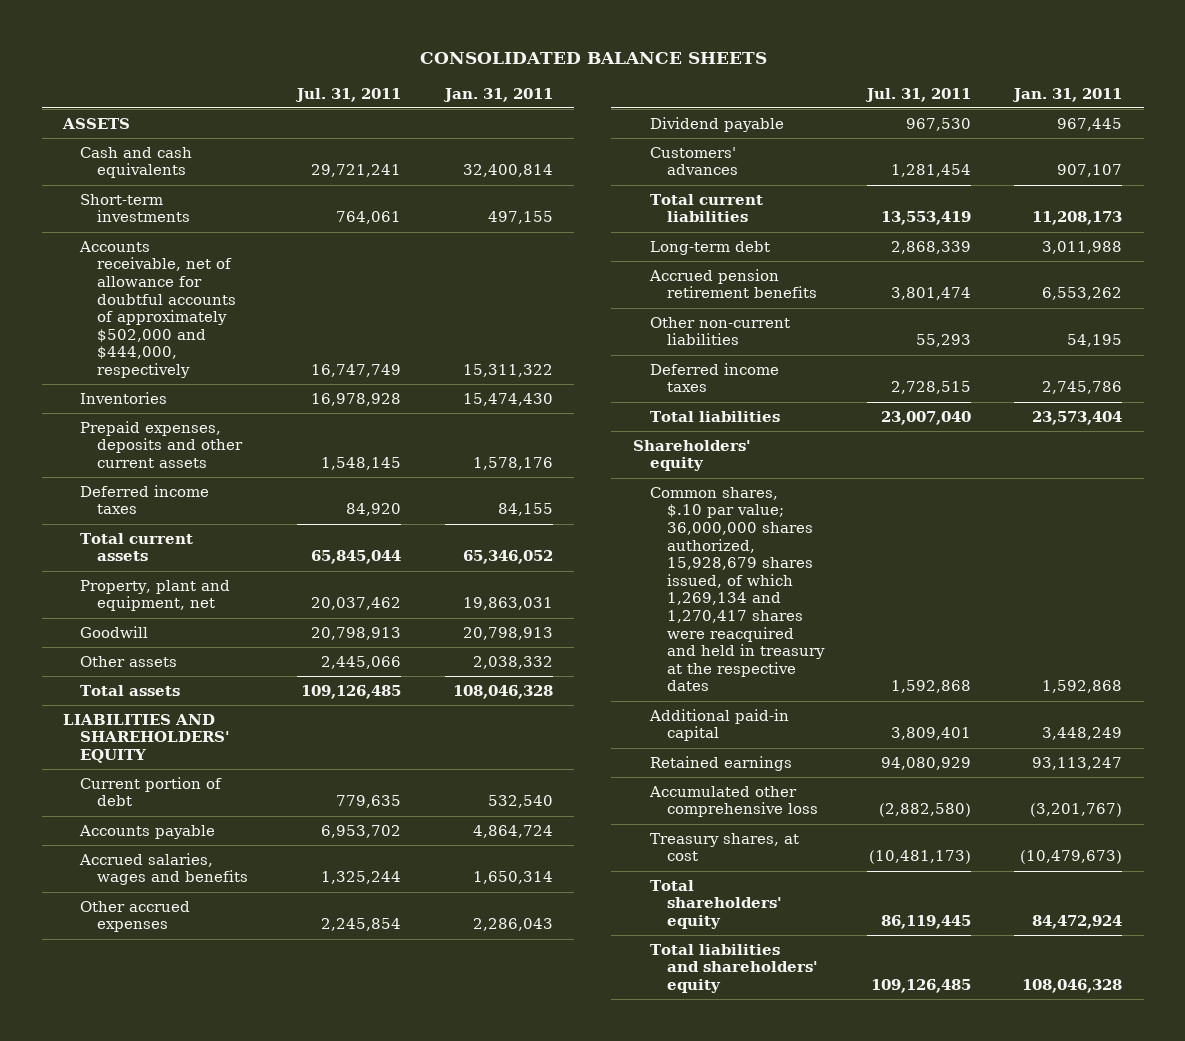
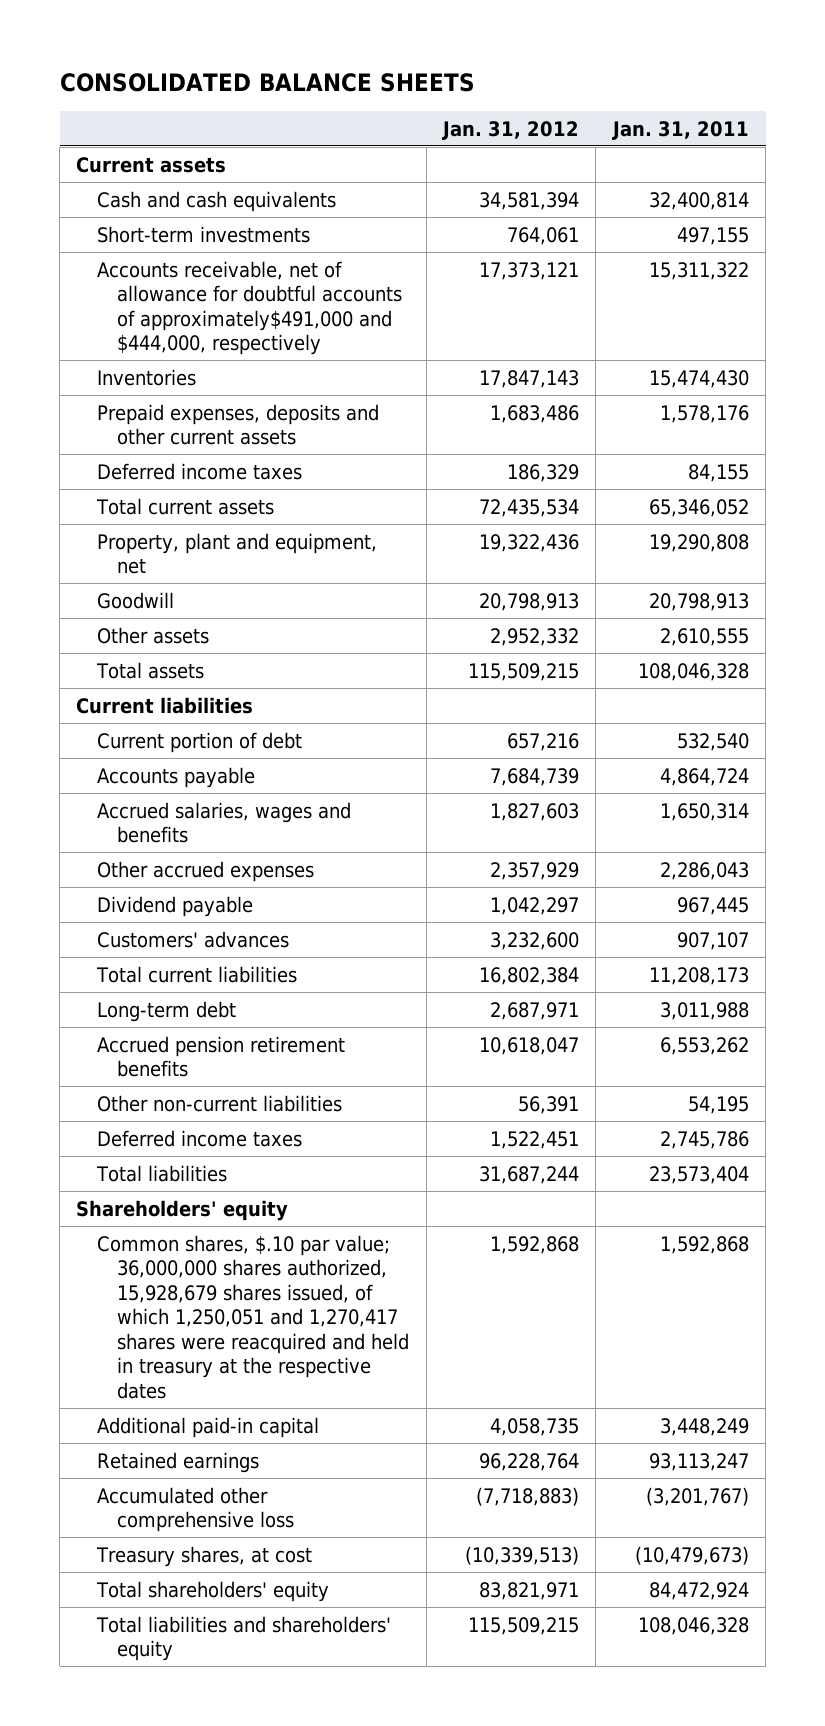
[295,87,402,102] Jul. 31, 2011 -> none
none -> [442,120,580,140] Jan. 31, 2012
[62,117,131,129] ASSETS -> [76,156,227,173] Current assets
[79,240,237,379] Accounts receivable, net of allowance for doubtful accounts of approximately $502,000 and $444,000, respectively -> [96,260,403,356] Accounts receivable, net of allowance for doubtful accounts of approximately$491,000 and $444,000, respectively
[462,597,553,611] 19,863,031 -> [648,533,749,552] 19,290,808
[472,655,553,669] 2,038,332 -> [659,627,749,646] 2,610,555
[63,713,231,764] LIABILITIES AND SHAREHOLDERS' EQUITY -> [76,696,254,714] Current liabilities
[649,486,825,692] Common shares, $.10 par value; 36,000,000 shares authorized, 15,928,679 shares issued, of which 1,269,134 and 1,270,417 shares were reacquired and held in treasury at the respective dates -> [96,1234,410,1399] Common shares, $.10 par value; 36,000,000 shares authorized, 15,928,679 shares issued, of which 1,250,051 and 1,270,417 shares were reacquired and held in treasury at the respective dates

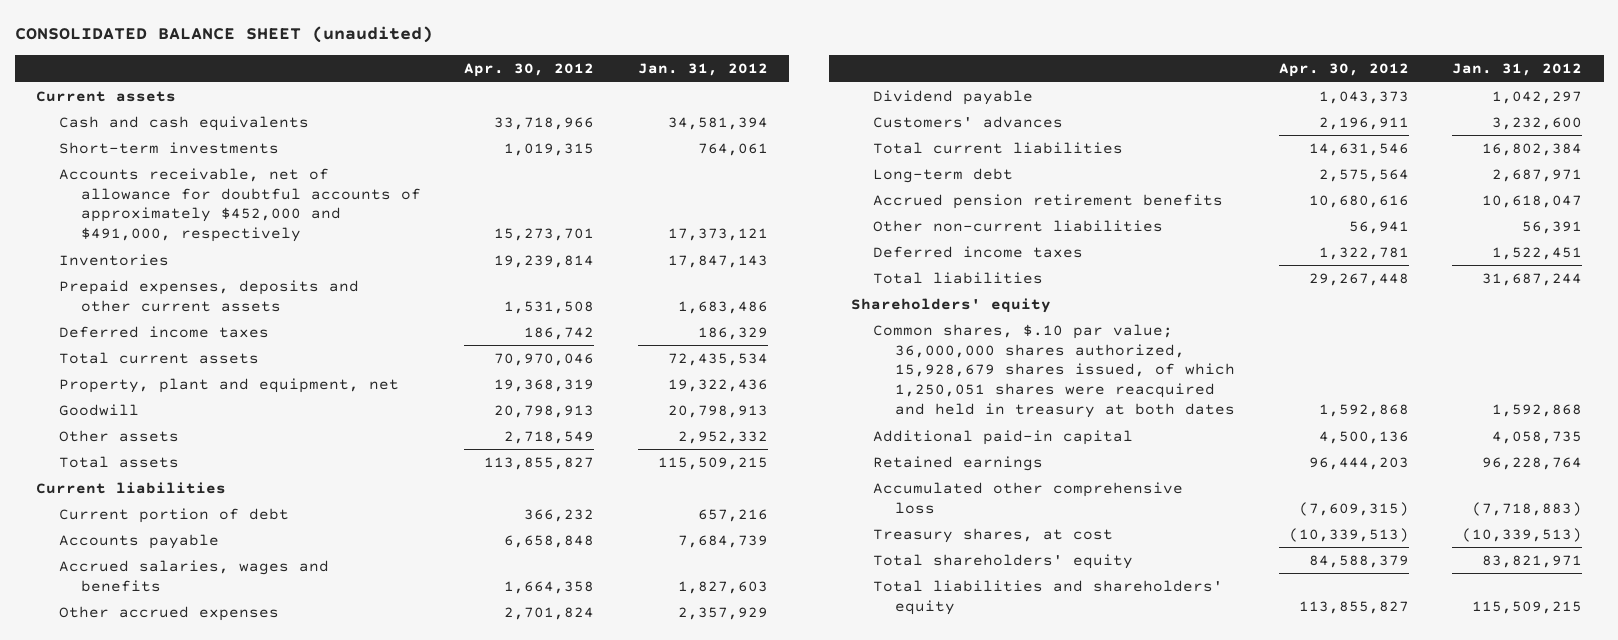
[59,72,475,92] CONSOLIDATED BALANCE SHEETS -> [14,26,433,44] CONSOLIDATED BALANCE SHEET (unaudited)
[611,120,749,140] Jan. 31, 2011 -> none
none -> [464,63,595,78] Apr. 30, 2012
[96,260,403,356] Accounts receivable, net of allowance for doubtful accounts of approximately$491,000 and $444,000, respectively -> [58,167,421,243] Accounts receivable, net of allowance for doubtful accounts of approximately $452,000 and $491,000, respectively
[96,1234,410,1399] Common shares, $.10 par value; 36,000,000 shares authorized, 15,928,679 shares issued, of which 1,250,051 and 1,270,417 shares were reacquired and held in treasury at the respective dates -> [873,323,1236,419] Common shares, $.10 par value; 36,000,000 shares authorized, 15,928,679 shares issued, of which 1,250,051 shares were reacquired and held in treasury at both dates

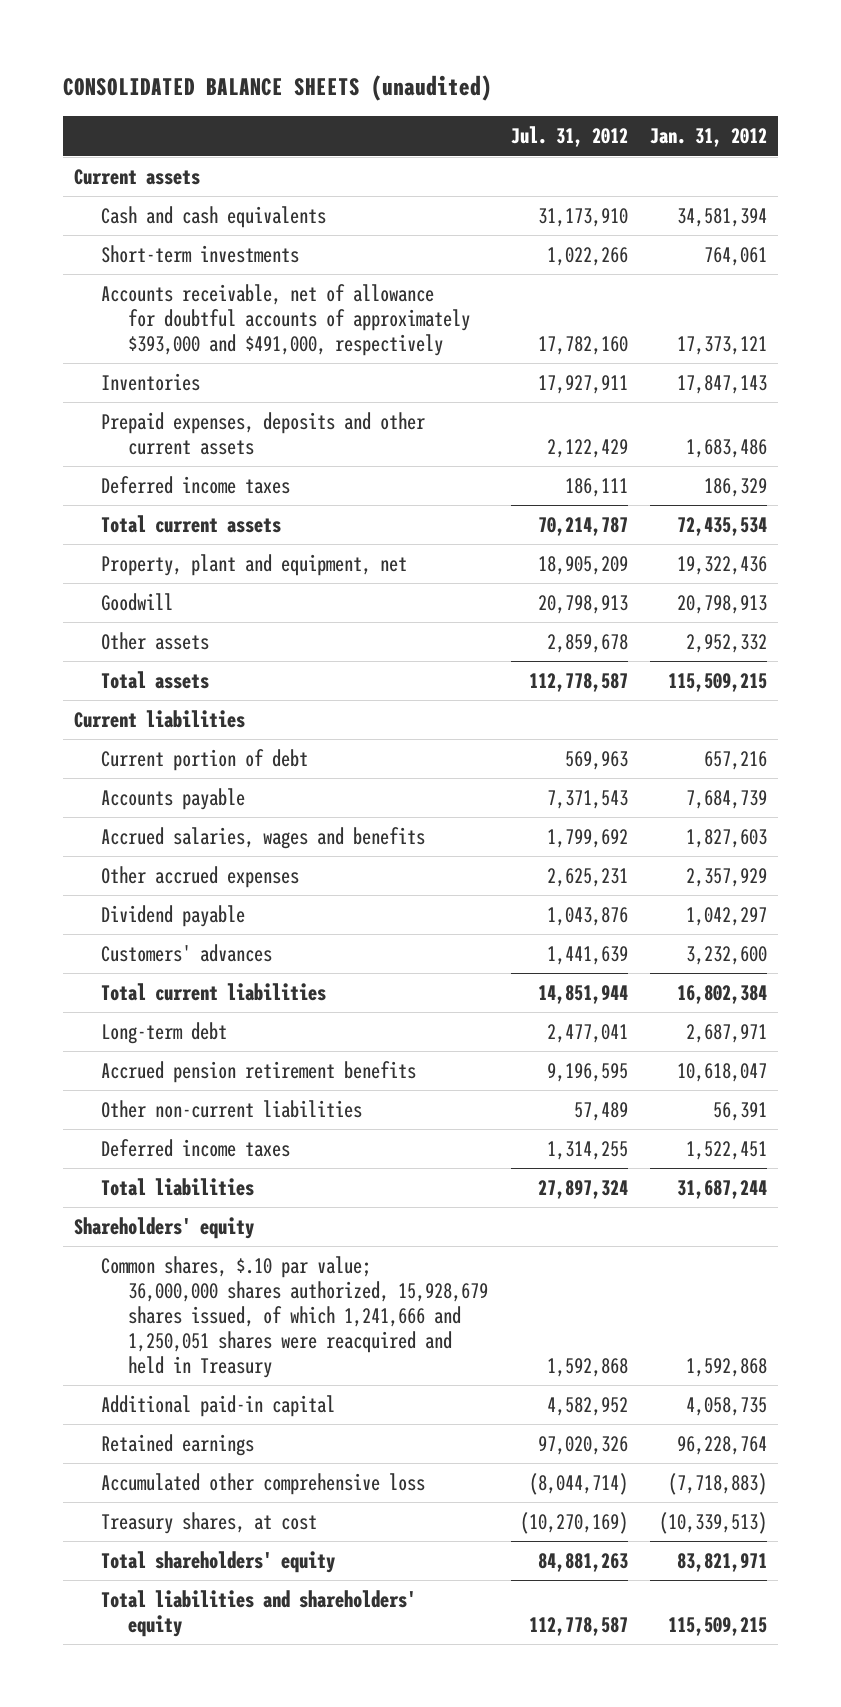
[14,26,433,44] CONSOLIDATED BALANCE SHEET (unaudited) -> [62,75,492,102] CONSOLIDATED BALANCE SHEETS (unaudited)
[464,63,595,78] Apr. 30, 2012 -> none
none -> [510,126,628,148] Jul. 31, 2012
[58,167,421,243] Accounts receivable, net of allowance for doubtful accounts of approximately $452,000 and $491,000, respectively -> [101,283,471,356] Accounts receivable, net of allowance for doubtful accounts of approximately $393,000 and $491,000, respectively
[873,323,1236,419] Common shares, $.10 par value; 36,000,000 shares authorized, 15,928,679 shares issued, of which 1,250,051 shares were reacquired and held in treasury at both dates -> [101,1255,489,1378] Common shares, $.10 par value; 36,000,000 shares authorized, 15,928,679 shares issued, of which 1,241,666 and 1,250,051 shares were reacquired and held in Treasury

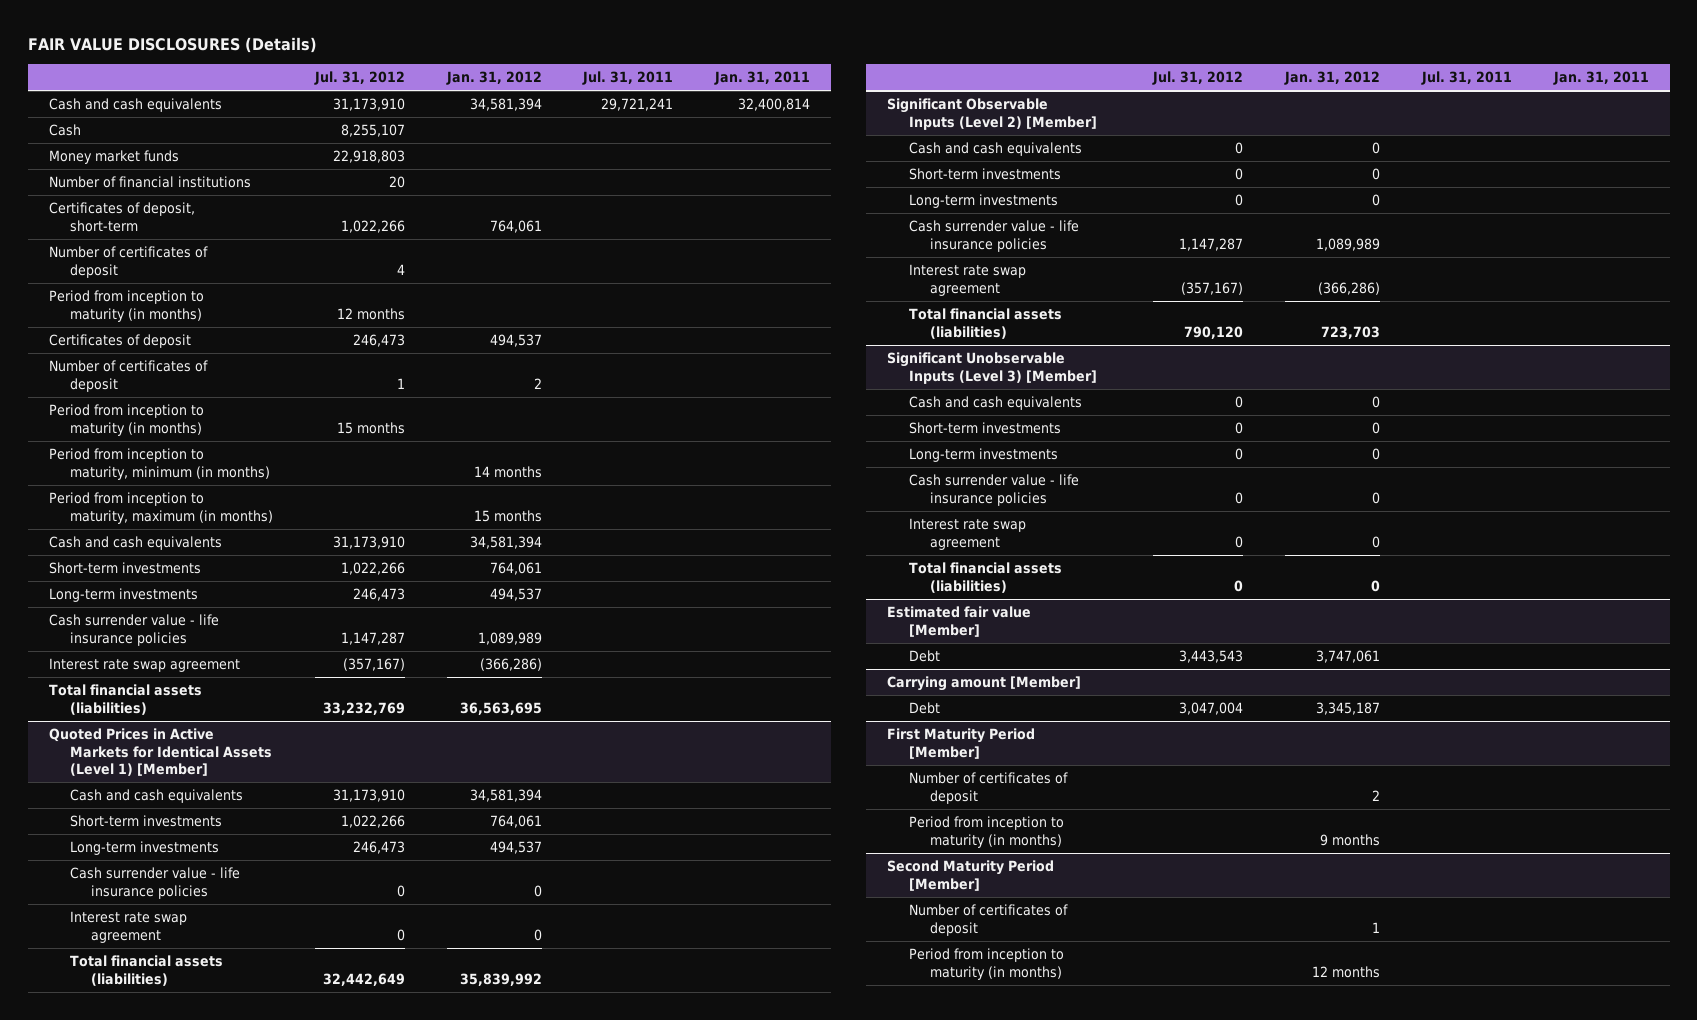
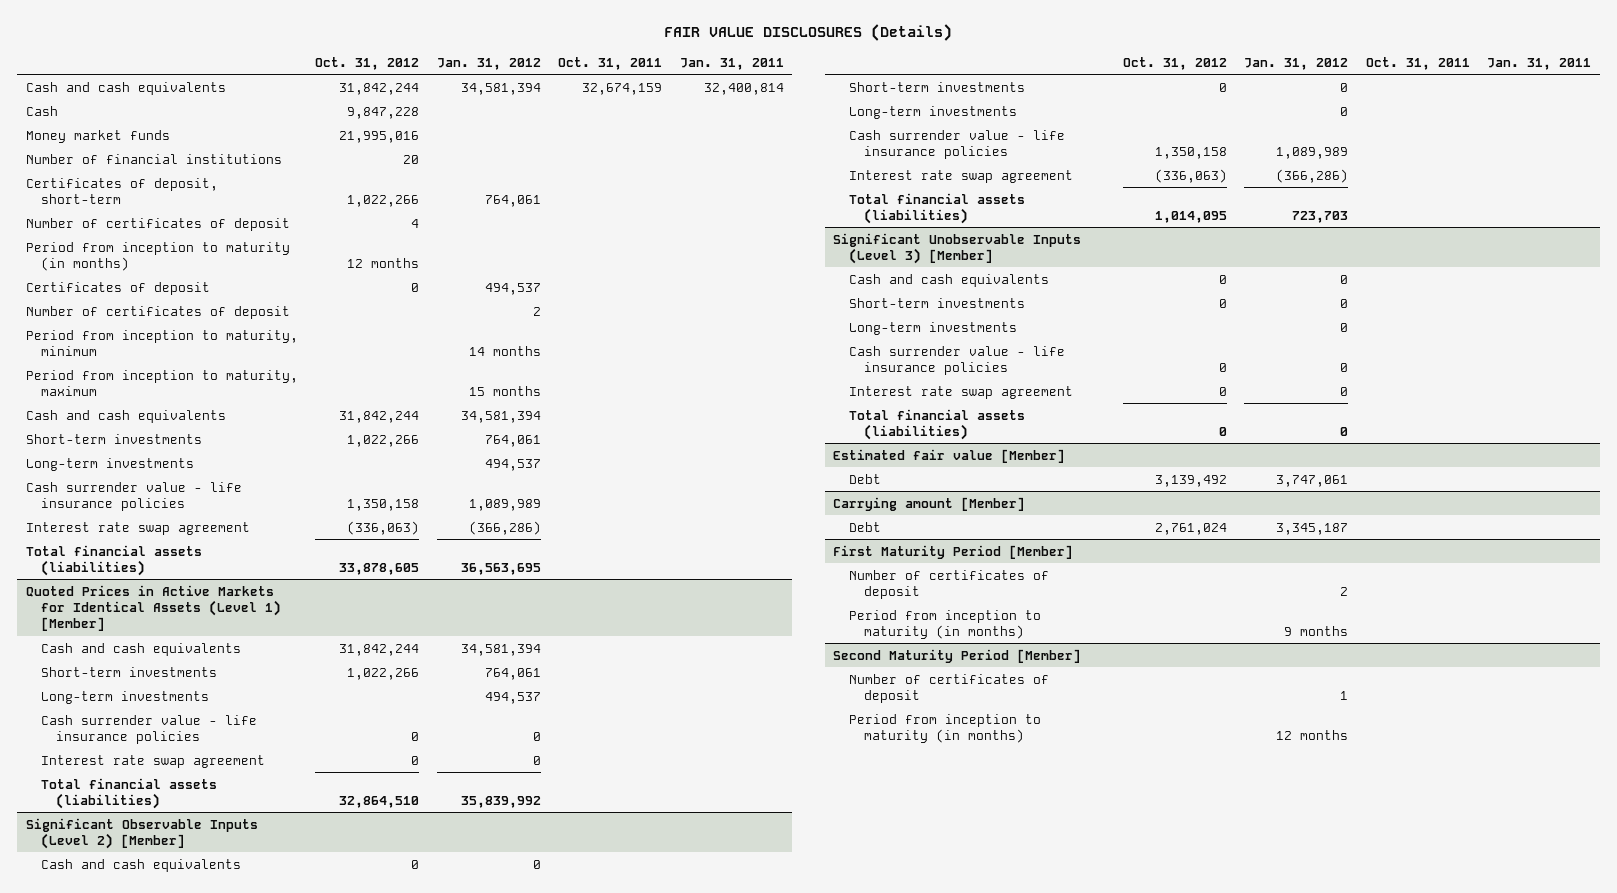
[313,71,405,86] Jul. 31, 2012 -> none
[582,71,674,86] Jul. 31, 2011 -> none
none -> [315,56,420,70] Oct. 31, 2012
none -> [558,56,663,70] Oct. 31, 2011
[48,404,204,436] Period from inception to maturity (in months) -> none
[48,448,271,480] Period from inception to maturity, minimum (in months) -> [25,329,298,356] Period from inception to maturity, minimum
[48,492,274,524] Period from inception to maturity, maximum (in months) -> [25,369,298,396] Period from inception to maturity, maximum

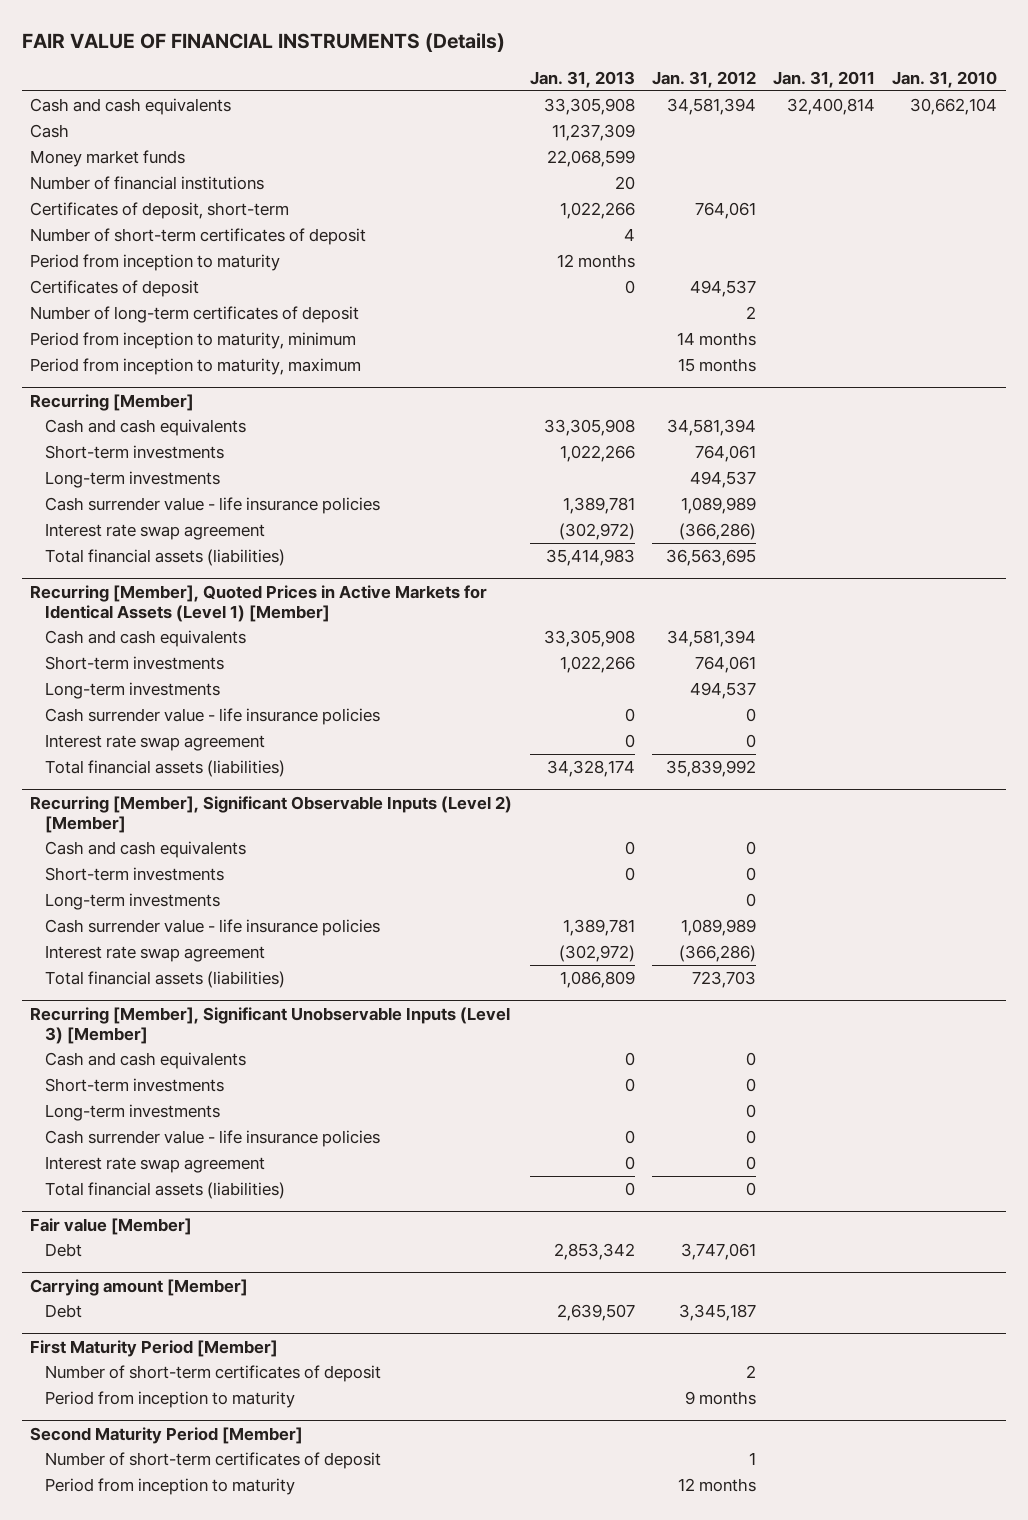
[664,24,953,42] FAIR VALUE DISCLOSURES (Details) -> [21,33,505,53] FAIR VALUE OF FINANCIAL INSTRUMENTS (Details)
[315,56,420,70] Oct. 31, 2012 -> none
[558,56,663,70] Oct. 31, 2011 -> none
none -> [529,71,635,89] Jan. 31, 2013
none -> [892,71,998,89] Jan. 31, 2010
[25,217,290,231] Number of certificates of deposit -> [30,227,367,245] Number of short-term certificates of deposit
[25,241,290,271] Period from inception to maturity (in months) -> [30,253,281,271] Period from inception to maturity
[25,305,290,319] Number of certificates of deposit -> [30,305,360,323] Number of long-term certificates of deposit
none -> [30,393,195,411] Recurring [Member]
[25,584,282,632] Quoted Prices in Active Markets for Identical Assets (Level 1) [Member] -> [30,584,488,622] Recurring [Member], Quoted Prices in Active Markets for Identical Assets (Level 1) [Member]
[25,817,258,849] Significant Observable Inputs (Level 2) [Member] -> [30,795,513,833] Recurring [Member], Significant Observable Inputs (Level 2) [Member]
[833,232,1082,264] Significant Unobservable Inputs (Level 3) [Member] -> [30,1006,511,1044] Recurring [Member], Significant Unobservable Inputs (Level 3) [Member]
[833,448,1066,463] Estimated fair value [Member] -> [30,1217,193,1235] Fair value [Member]
[848,569,1049,599] Number of certificates of deposit -> [44,1364,381,1382] Number of short-term certificates of deposit
[848,609,1041,639] Period from inception to maturity (in months) -> [44,1390,295,1408] Period from inception to maturity
[848,673,1049,703] Number of certificates of deposit -> [44,1451,381,1469] Number of short-term certificates of deposit
[848,713,1041,743] Period from inception to maturity (in months) -> [44,1477,295,1495] Period from inception to maturity

